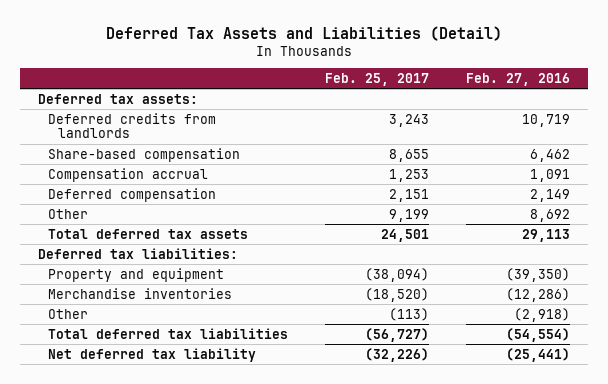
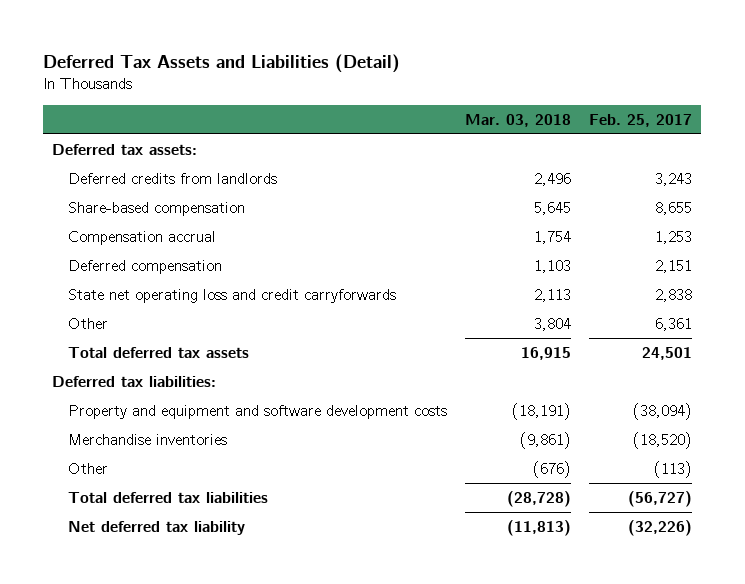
[465,72,570,86] Feb. 27, 2016 -> none
none -> [465,113,572,127] Mar. 03, 2018
none -> [67,288,396,303] State net operating loss and credit carryforwards
[388,208,429,222] 9,199 -> [655,317,693,331] 6,361
[48,267,225,282] Property and equipment -> [67,404,447,419] Property and equipment and software development costs

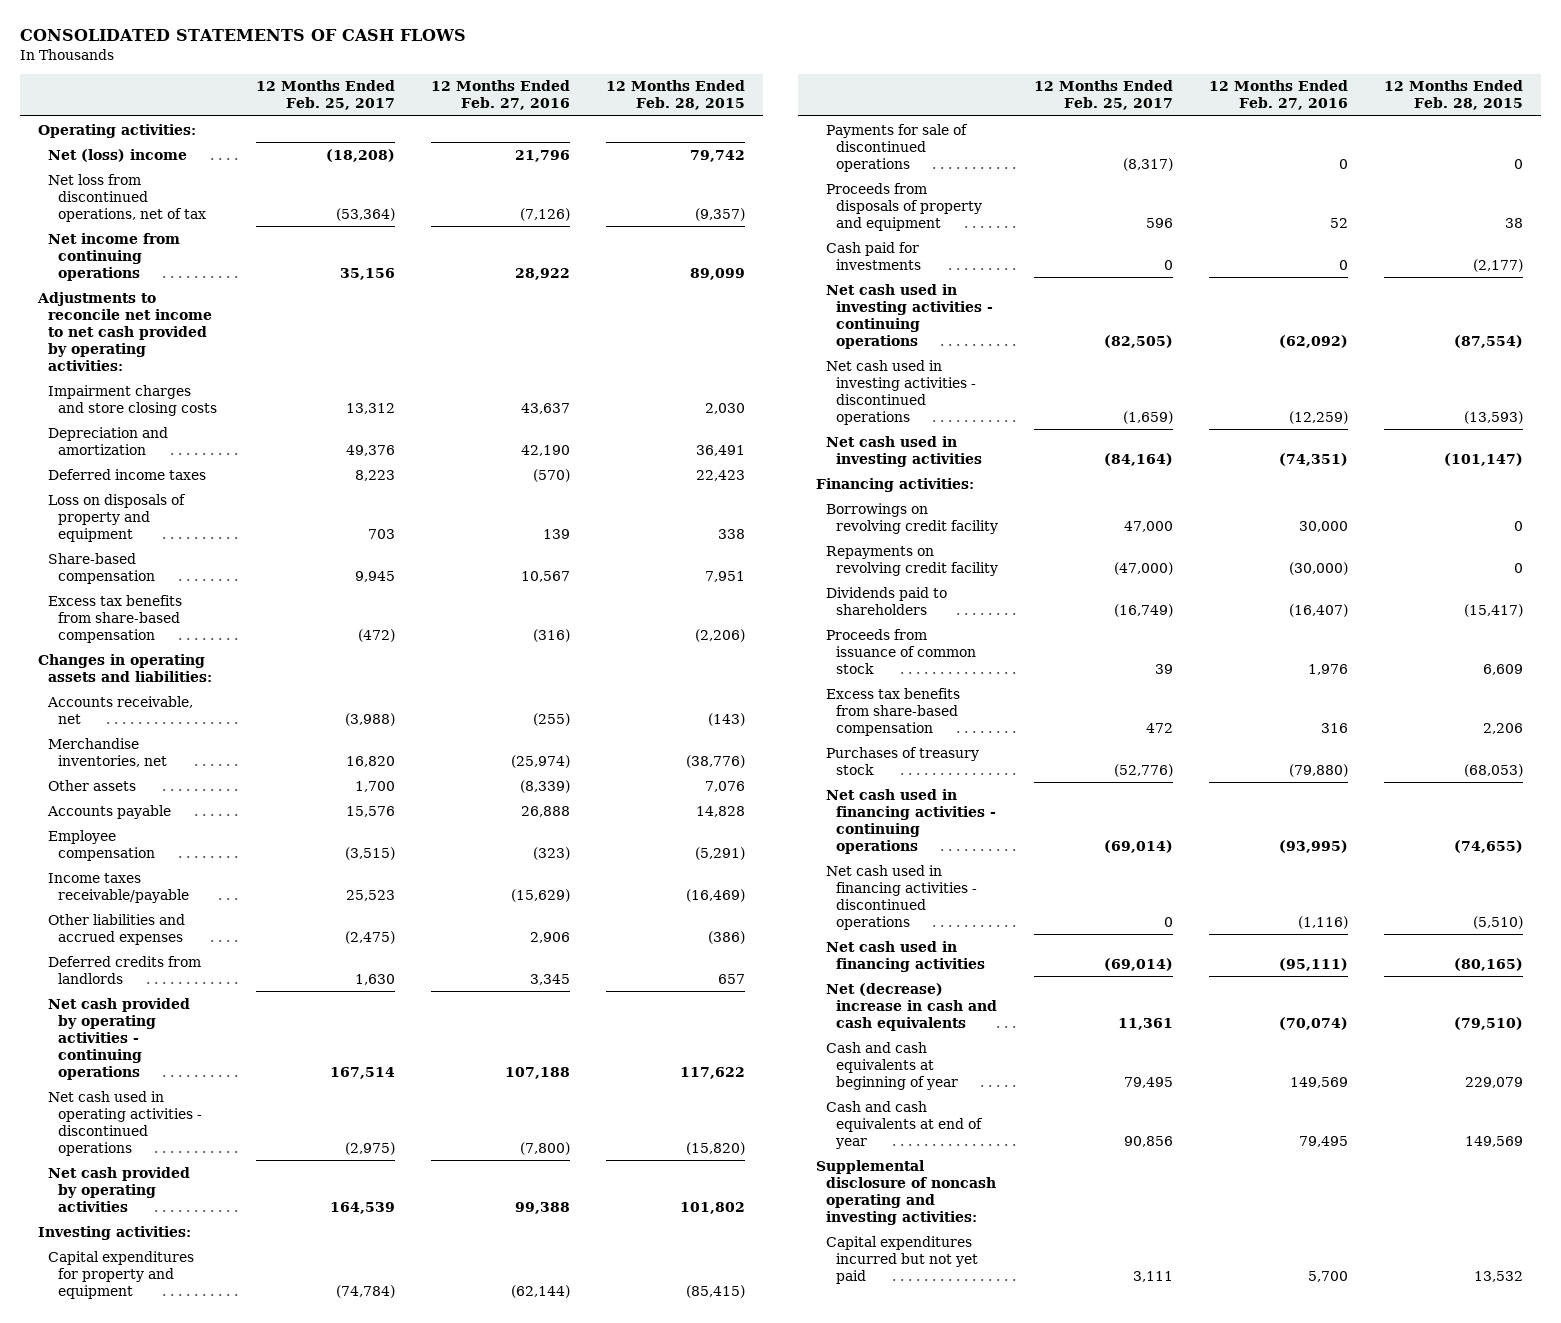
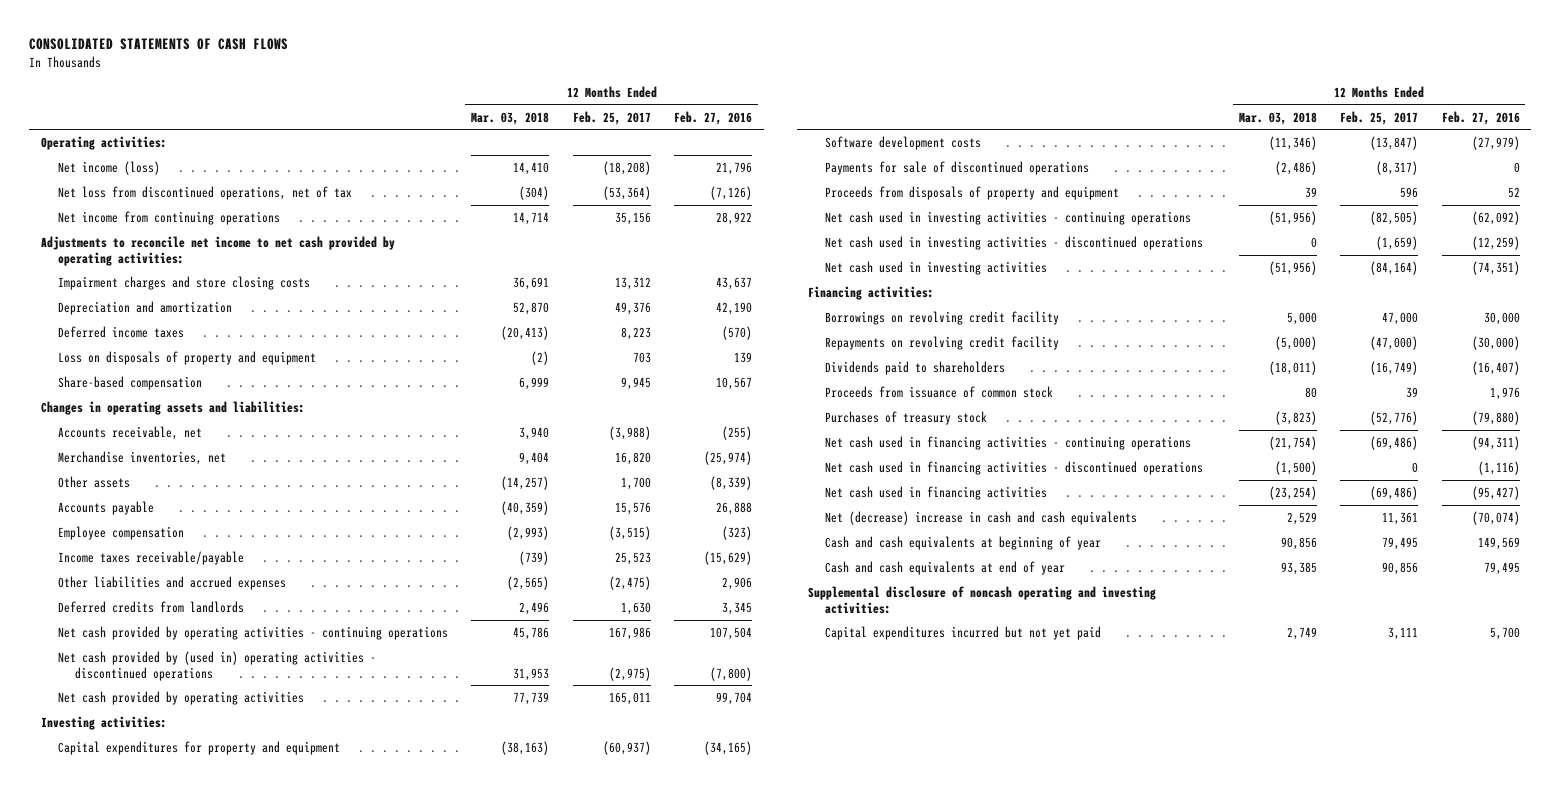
[606,80,746,111] 12 Months Ended Feb. 28, 2015 -> none
none -> [471,111,550,125] Mar. 03, 2018
[48,148,188,162] Net (loss) income -> [57,160,160,175] Net income (loss)
[48,594,183,643] Excess tax benefits from share-based compensation -> none
[330,1066,396,1079] 167,514 -> [608,626,651,640] 167,986
[505,1066,571,1079] 107,188 -> [710,626,753,640] 107,504
[48,1090,203,1156] Net cash used in operating activities - discontinued operations -> [57,650,376,681] Net cash provided by (used in) operating activities - discontinued operations
[330,1201,396,1214] 164,539 -> [608,691,651,705] 165,011
[515,1201,571,1214] 99,388 -> [716,691,753,705] 99,704
[336,1284,396,1298] (74,784) -> [602,740,651,755] (60,937)
[511,1284,571,1298] (62,144) -> [704,740,753,755] (34,165)
none -> [825,135,982,150] Software development costs
[825,241,922,270] Cash paid for investments -> none
[825,687,960,736] Excess tax benefits from share-based compensation -> none
[1104,839,1174,853] (69,014) -> [1370,435,1419,450] (69,486)
[1279,839,1349,853] (93,995) -> [1471,435,1520,450] (94,311)
[1104,957,1174,971] (69,014) -> [1370,485,1419,500] (69,486)
[1279,957,1349,971] (95,111) -> [1471,485,1520,500] (95,427)

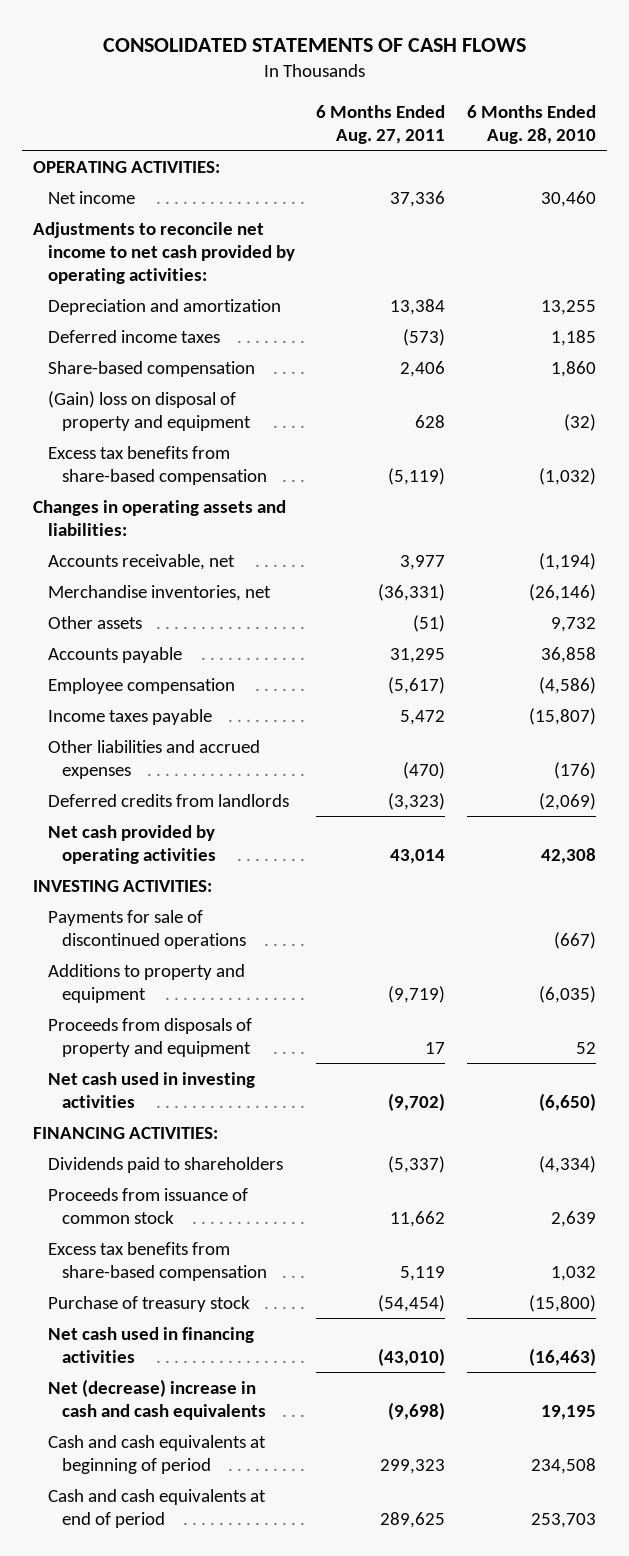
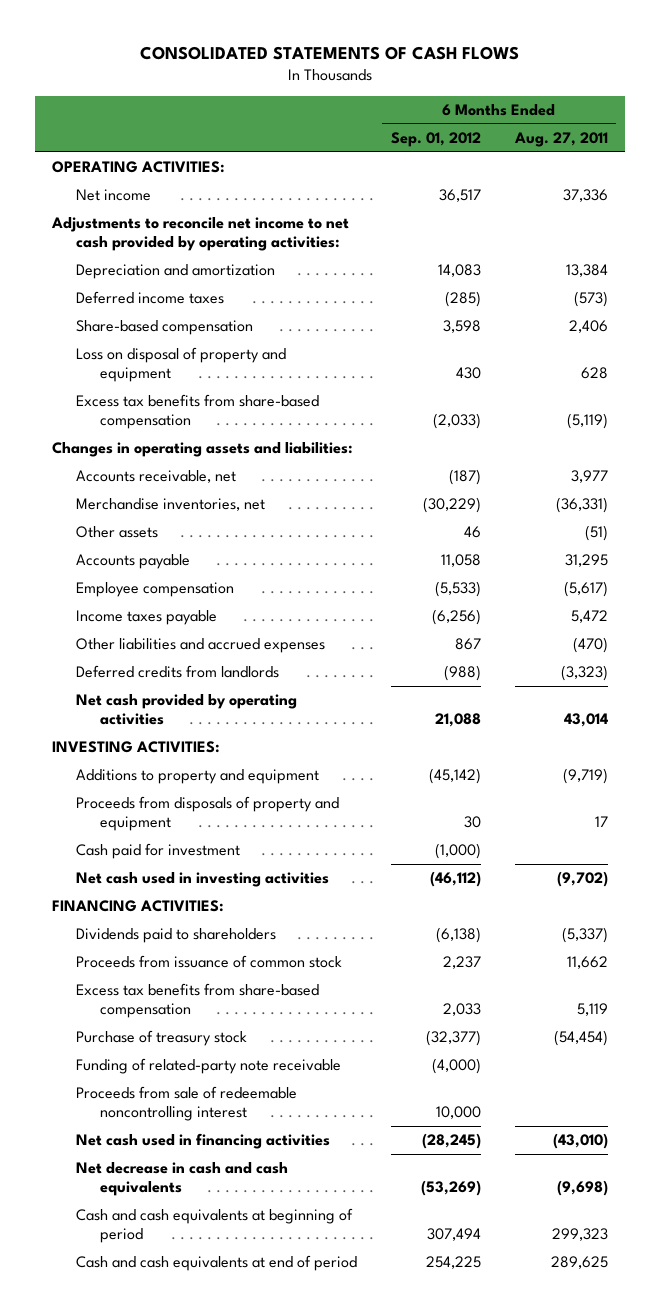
[466,104,596,144] 6 Months Ended Aug. 28, 2010 -> none
none -> [390,131,481,147] Sep. 01, 2012
[47,390,252,431] (Gain) loss on disposal of property and equipment -> [75,347,286,383] Loss on disposal of property and equipment
[47,909,247,949] Payments for sale of discontinued operations -> none
none -> [75,843,240,860] Cash paid for investment
none -> [75,1058,341,1075] Funding of related-party note receivable
none -> [75,1086,297,1122] Proceeds from sale of redeemable noncontrolling interest
[47,1378,267,1420] Net (decrease) increase in cash and cash equivalents -> [75,1162,288,1197] Net decrease in cash and cash equivalents

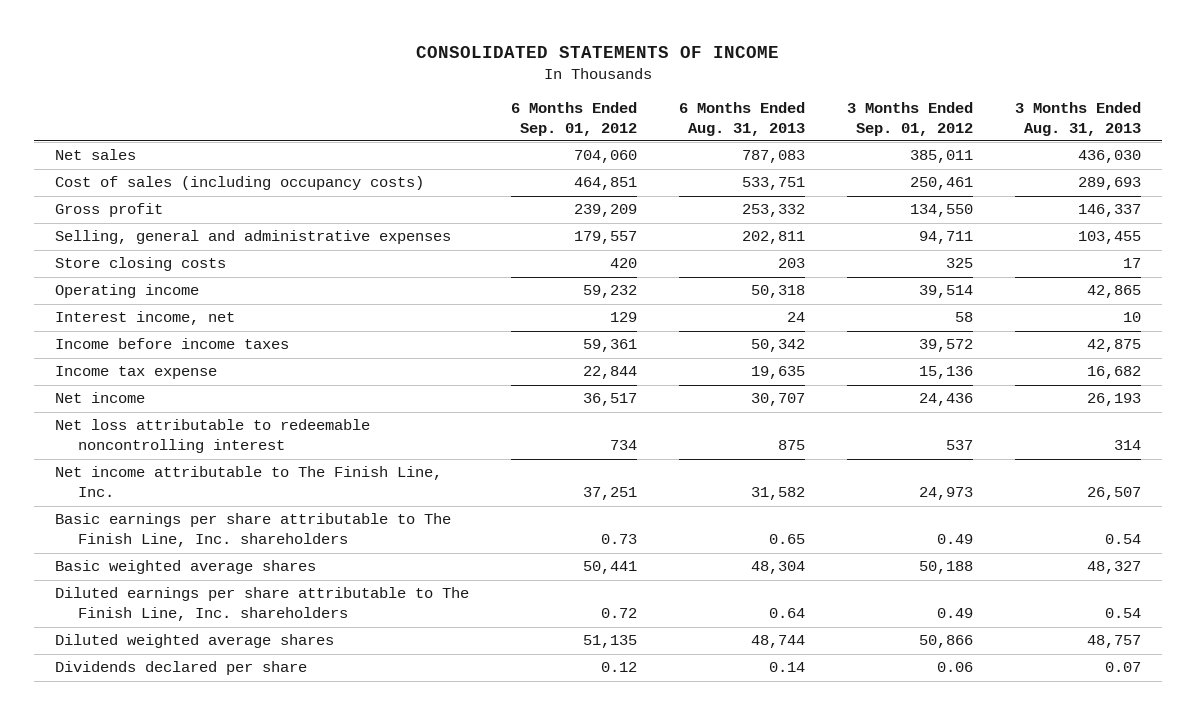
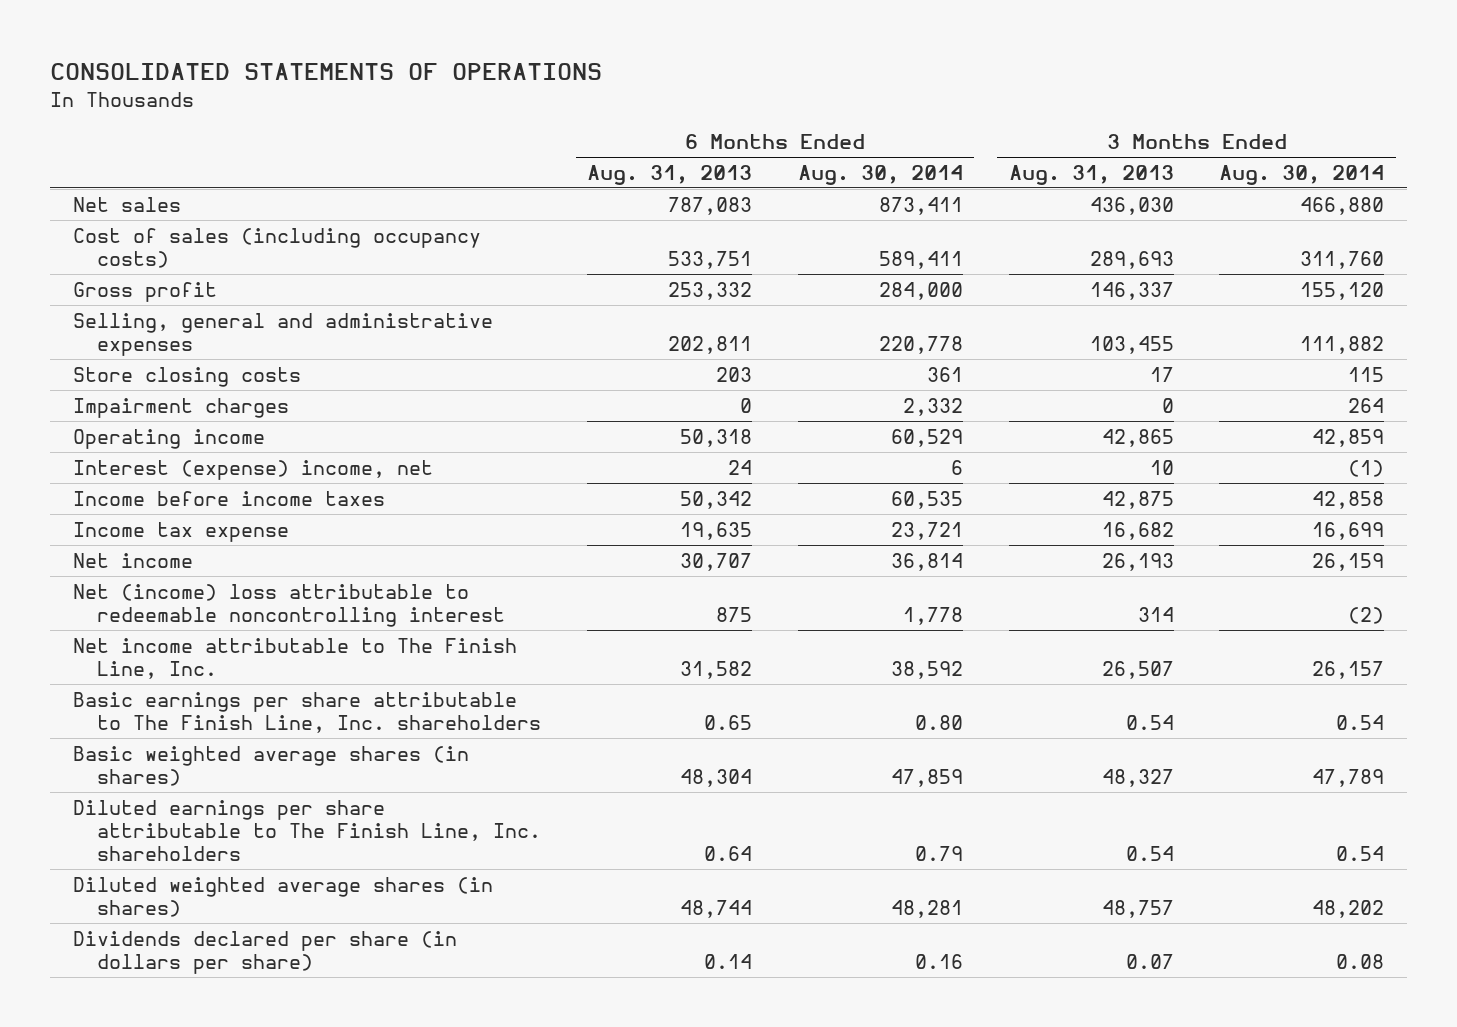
[416,46,780,59] CONSOLIDATED STATEMENTS OF INCOME -> [49,63,602,81] CONSOLIDATED STATEMENTS OF OPERATIONS
[511,101,638,136] 6 Months Ended Sep. 01, 2012 -> none
[847,101,974,136] 3 Months Ended Sep. 01, 2012 -> none
none -> [797,164,963,185] Aug. 30, 2014
none -> [1219,164,1385,185] Aug. 30, 2014
none -> [72,397,289,418] Impairment charges
[55,311,236,326] Interest income, net -> [72,459,433,480] Interest (expense) income, net
[55,419,371,454] Net loss attributable to redeemable noncontrolling interest -> [72,583,506,628] Net (income) loss attributable to redeemable noncontrolling interest
[55,560,317,575] Basic weighted average shares -> [72,745,469,787] Basic weighted average shares (in shares)
[55,634,335,649] Diluted weighted average shares -> [72,876,493,918] Diluted weighted average shares (in shares)
[55,661,308,676] Dividends declared per share -> [72,930,457,975] Dividends declared per share (in dollars per share)

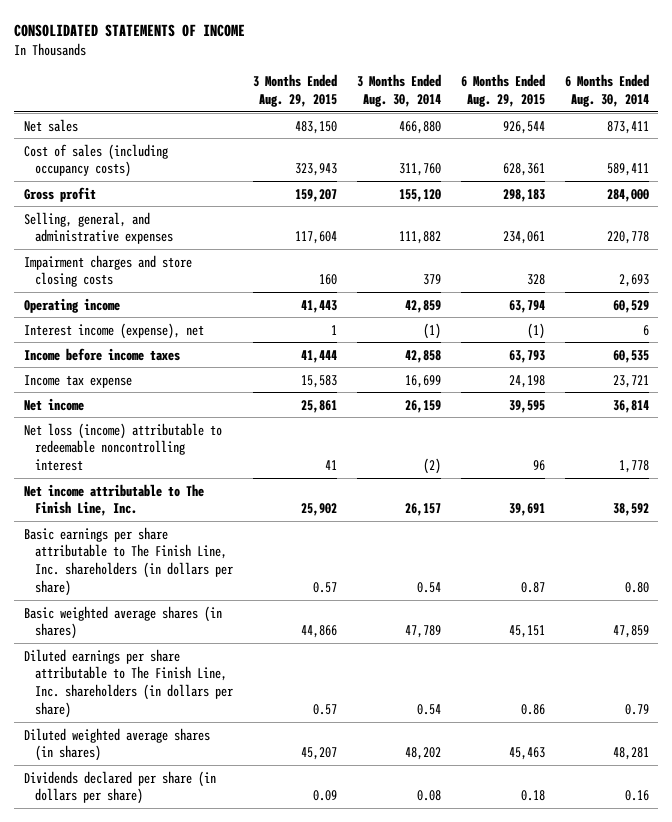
[49,63,602,81] CONSOLIDATED STATEMENTS OF OPERATIONS -> [13,23,245,37] CONSOLIDATED STATEMENTS OF INCOME
[587,164,753,185] Aug. 31, 2013 -> none
[1008,164,1174,185] Aug. 31, 2013 -> none
none -> [253,74,338,108] 3 Months Ended Aug. 29, 2015
none -> [460,74,545,108] 6 Months Ended Aug. 29, 2015
[72,366,301,387] Store closing costs -> none
[72,312,493,357] Selling, general and administrative expenses -> [23,211,174,245] Selling, general, and administrative expenses
[72,397,289,418] Impairment charges -> [23,254,192,288] Impairment charges and store closing costs
[902,397,963,416] 2,332 -> [618,274,649,288] 2,693
[1348,397,1385,413] 264 -> [422,274,441,286] 379
[72,459,433,480] Interest (expense) income, net -> [23,322,204,339] Interest income (expense), net
[72,583,506,628] Net (income) loss attributable to redeemable noncontrolling interest -> [23,422,222,472] Net loss (income) attributable to redeemable noncontrolling interest
[72,691,542,734] Basic earnings per share attributable to The Finish Line, Inc. shareholders -> [23,526,234,597] Basic earnings per share attributable to The Finish Line, Inc. shareholders (in dollars per share)
[72,799,542,862] Diluted earnings per share attributable to The Finish Line, Inc. shareholders -> [23,648,234,719] Diluted earnings per share attributable to The Finish Line, Inc. shareholders (in dollars per share)

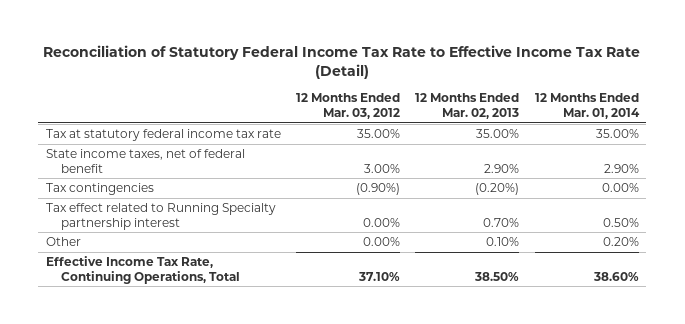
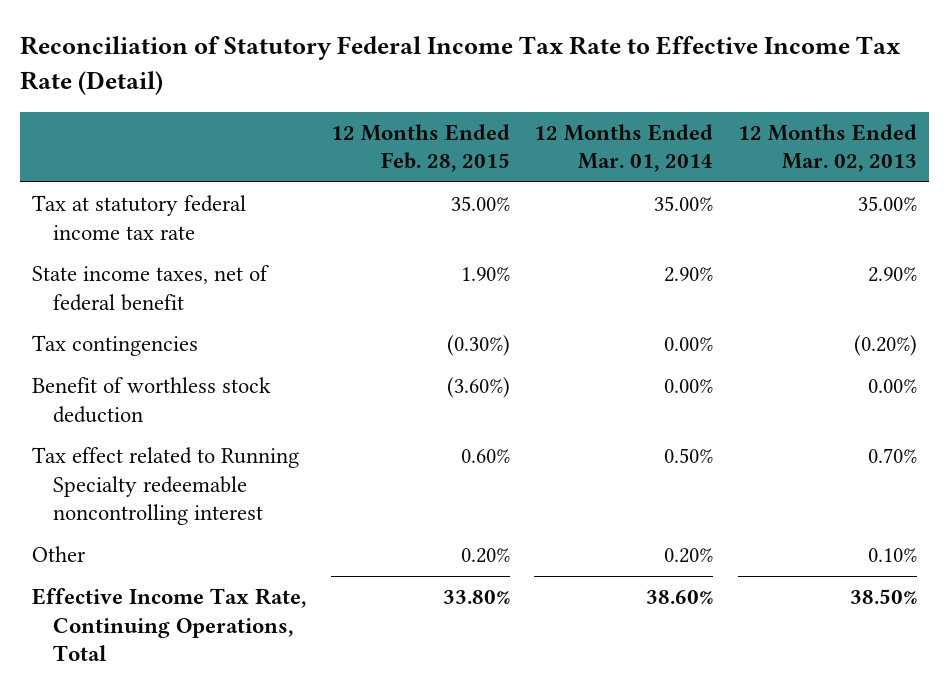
[296,93,401,119] 12 Months Ended Mar. 03, 2012 -> none
none -> [330,123,510,173] 12 Months Ended Feb. 28, 2015
none -> [32,377,272,423] Benefit of worthless stock deduction
[45,203,276,230] Tax effect related to Running Specialty partnership interest -> [32,447,300,526] Tax effect related to Running Specialty redeemable noncontrolling interest

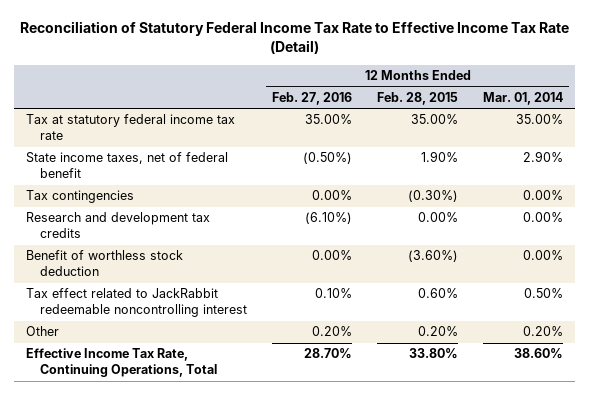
[737,123,917,173] 12 Months Ended Mar. 02, 2013 -> none
none -> [272,92,353,106] Feb. 27, 2016
none -> [26,212,211,239] Research and development tax credits
[32,447,300,526] Tax effect related to Running Specialty redeemable noncontrolling interest -> [26,288,248,318] Tax effect related to JackRabbit redeemable noncontrolling interest

